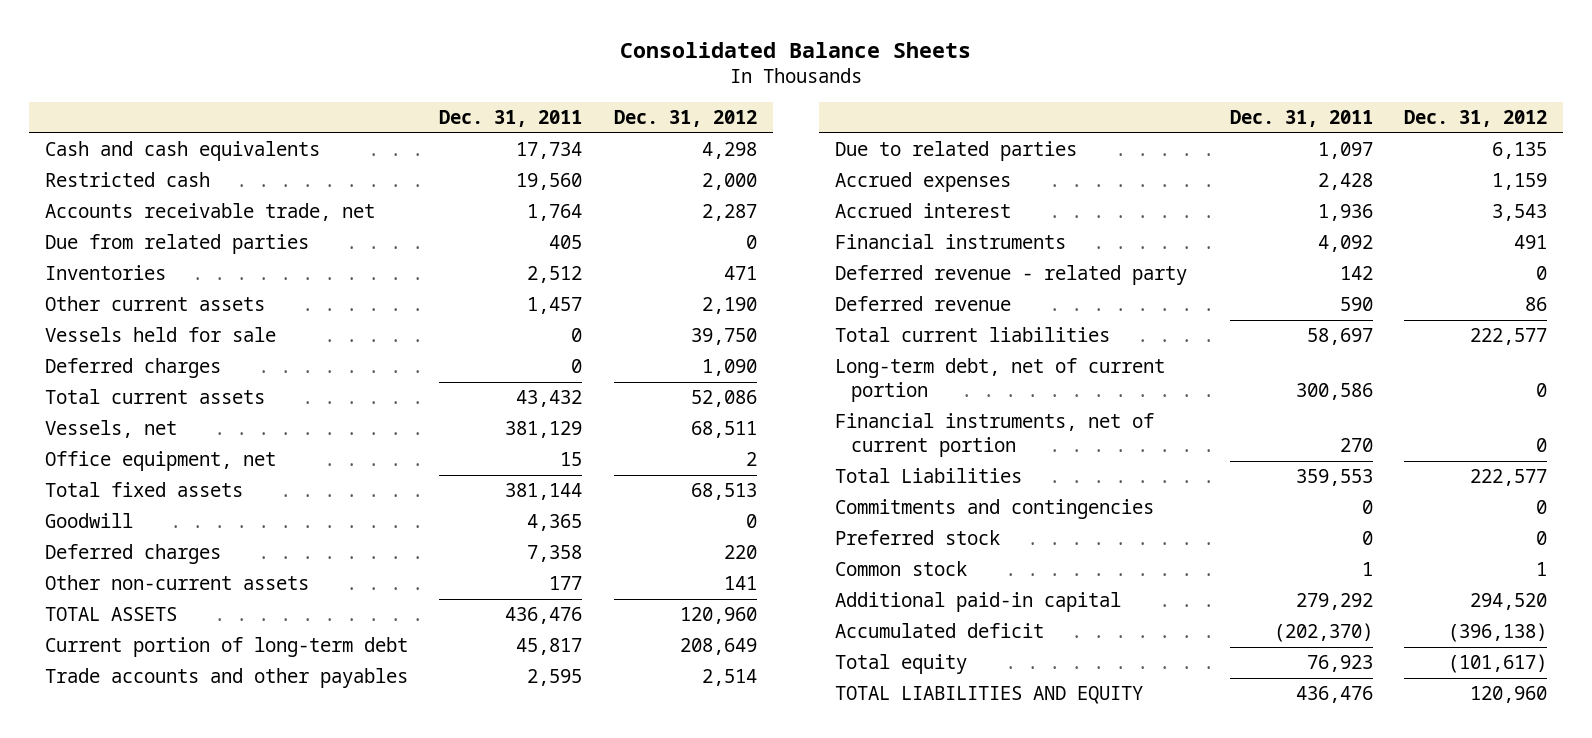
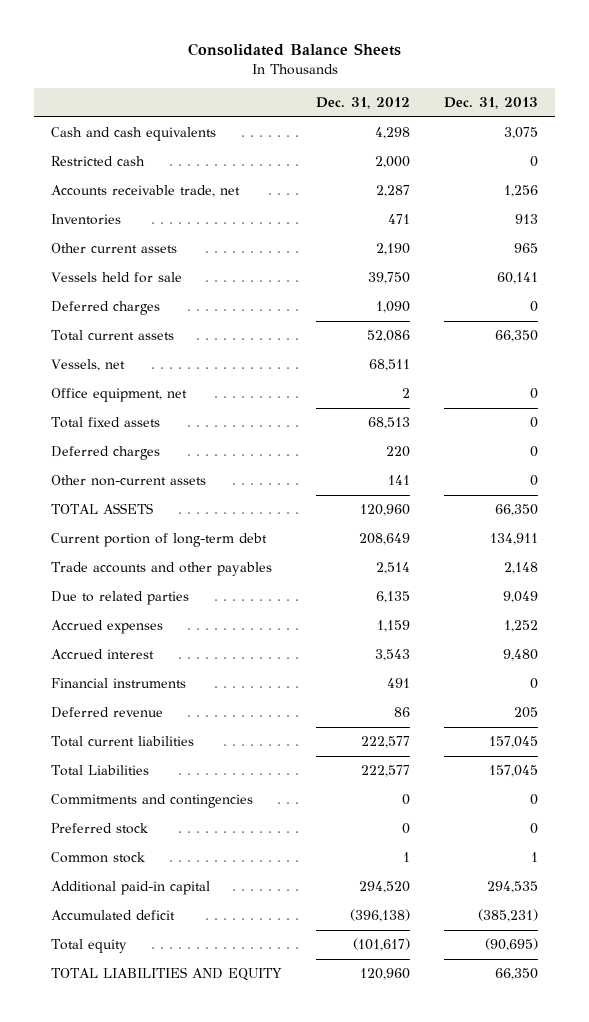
[439,110,583,128] Dec. 31, 2011 -> none
none -> [444,96,539,109] Dec. 31, 2013
[44,234,309,255] Due from related parties -> none
[44,513,133,529] Goodwill -> none
[835,265,1188,286] Deferred revenue - related party -> none
[835,358,1166,403] Long-term debt, net of current portion -> none
[835,413,1155,458] Financial instruments, net of current portion -> none

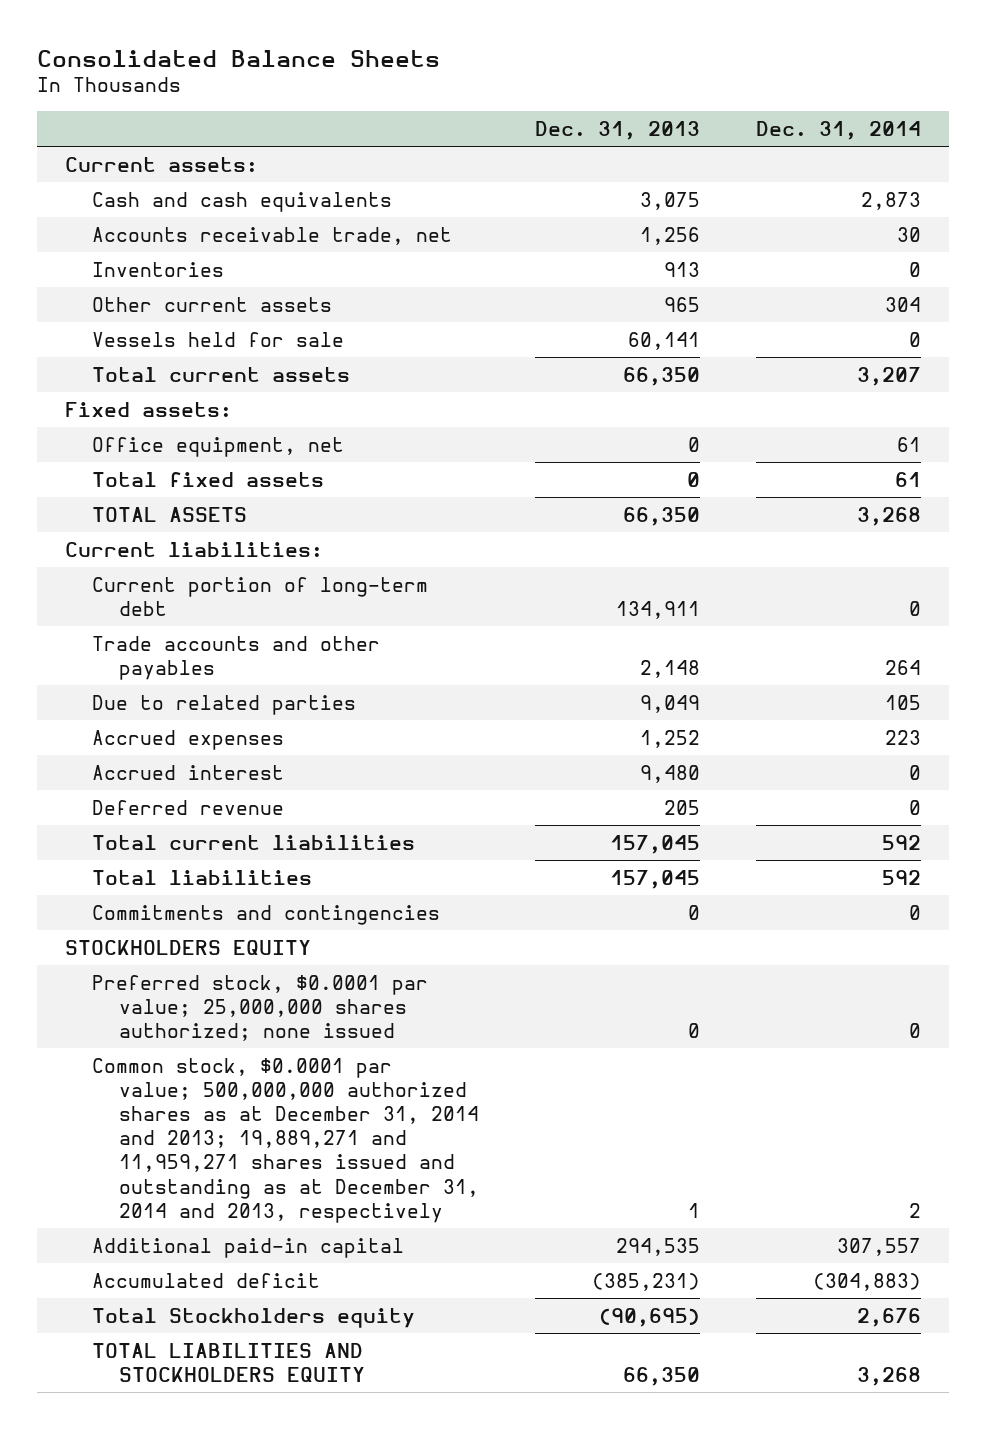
[316,96,411,109] Dec. 31, 2012 -> none
none -> [756,121,922,141] Dec. 31, 2014
none -> [65,156,259,172] Current assets:
[50,156,145,167] Restricted cash -> none
[50,301,160,316] Deferred charges -> none
[50,359,125,372] Vessels, net -> none
none -> [65,401,233,417] Fixed assets:
[50,446,160,461] Deferred charges -> none
[50,475,206,487] Other non-current assets -> none
none -> [65,541,324,557] Current liabilities:
[50,678,186,689] Financial instruments -> none
[50,765,149,777] Total Liabilities -> [92,869,313,885] Total liabilities
none -> [65,939,312,955] STOCKHOLDERS EQUITY
[50,823,148,835] Preferred stock -> [92,974,429,1042] Preferred stock, $0.0001 par value; 25,000,000 shares authorized; none issued
[50,852,145,864] Common stock -> [92,1057,480,1223] Common stock, $0.0001 par value; 500,000,000 authorized shares as at December 31, 2014 and 2013; 19,889,271 and 11,959,271 shares issued and outstanding as at December 31, 2014 and 2013, respectively
[50,939,127,954] Total equity -> [92,1307,416,1328] Total Stockholders equity
[50,967,282,982] TOTAL LIABILITIES AND EQUITY -> [92,1342,366,1382] TOTAL LIABILITIES AND STOCKHOLDERS EQUITY

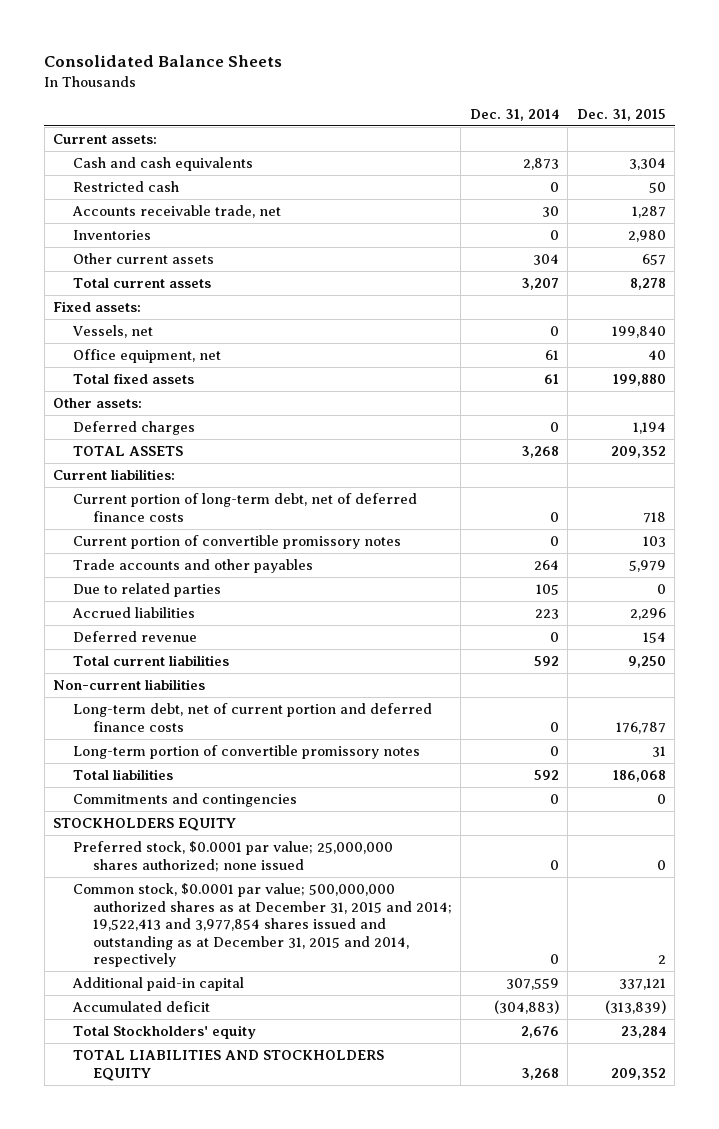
[535,121,701,141] Dec. 31, 2013 -> none
none -> [576,108,666,121] Dec. 31, 2015
none -> [73,181,180,193] Restricted cash
[92,331,345,347] Vessels held for sale -> none
none -> [72,325,154,339] Vessels, net
none -> [53,398,143,409] Other assets:
none -> [73,421,196,436] Deferred charges
[92,576,429,616] Current portion of long-term debt -> [73,493,418,522] Current portion of long-term debt, net of deferred finance costs
none -> [73,535,402,550] Current portion of convertible promissory notes
[92,764,285,780] Accrued interest -> none
[92,729,285,750] Accrued expenses -> [72,607,196,619] Accrued liabilities
none -> [53,679,206,691] Non-current liabilities
none -> [73,703,433,732] Long-term debt, net of current portion and deferred finance costs
none -> [73,745,421,760] Long-term portion of convertible promissory notes
[92,1057,480,1223] Common stock, $0.0001 par value; 500,000,000 authorized shares as at December 31, 2014 and 2013; 19,889,271 and 11,959,271 shares issued and outstanding as at December 31, 2014 and 2013, respectively -> [73,883,452,968] Common stock, $0.0001 par value; 500,000,000 authorized shares as at December 31, 2015 and 2014; 19,522,413 and 3,977,854 shares issued and outstanding as at December 31, 2015 and 2014, respectively
[909,1202,922,1218] 2 -> [549,954,559,965] 0
[837,1237,922,1256] 307,557 -> [505,978,559,991] 307,559
[92,1307,416,1328] Total Stockholders equity -> [73,1025,257,1040] Total Stockholders' equity

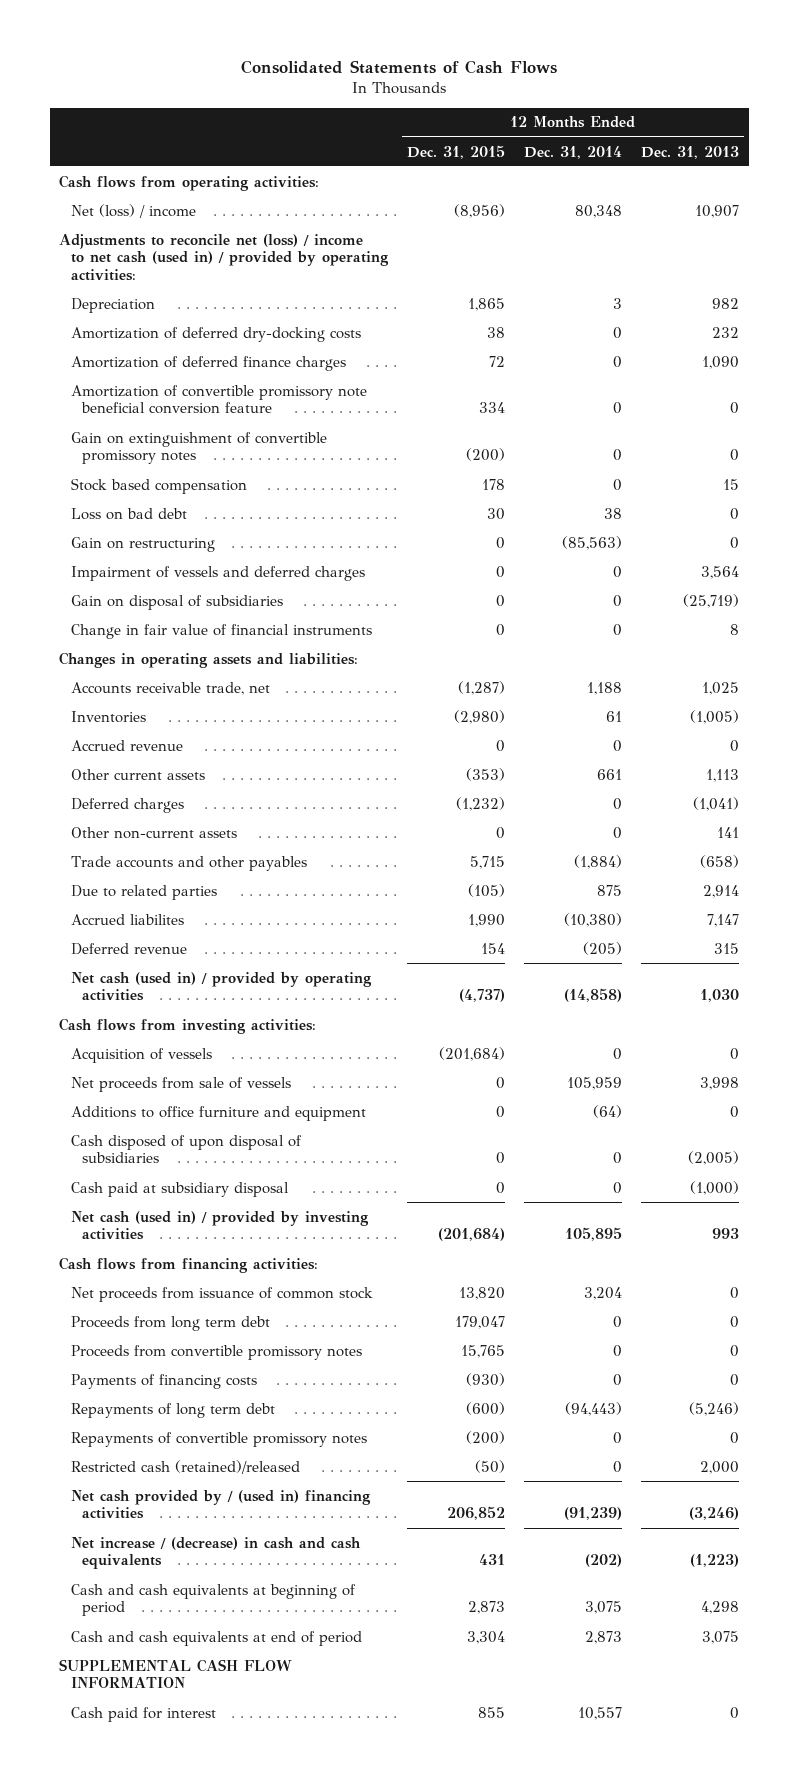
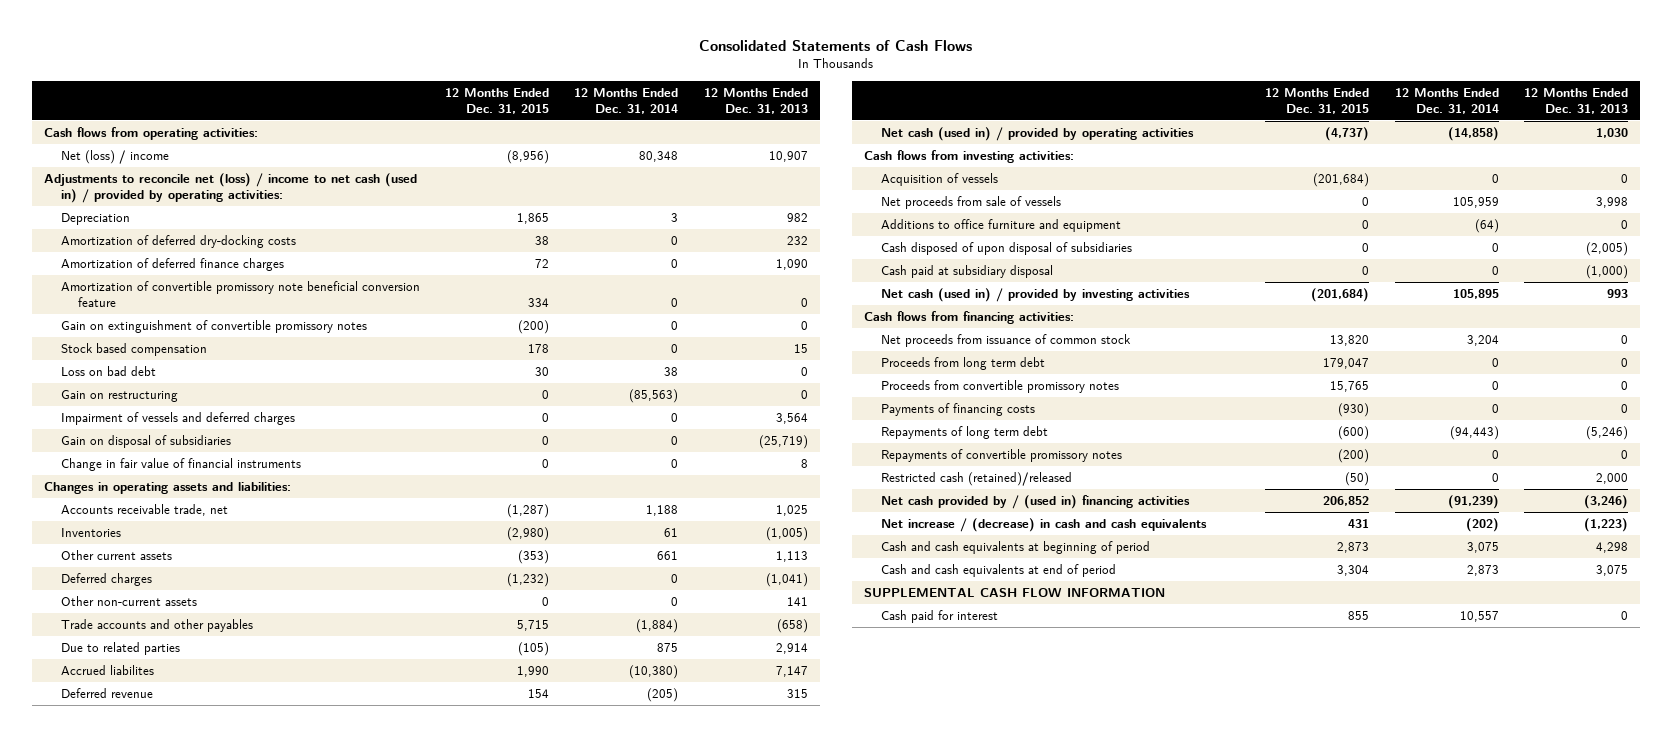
[70,739,183,751] Accrued revenue -> none

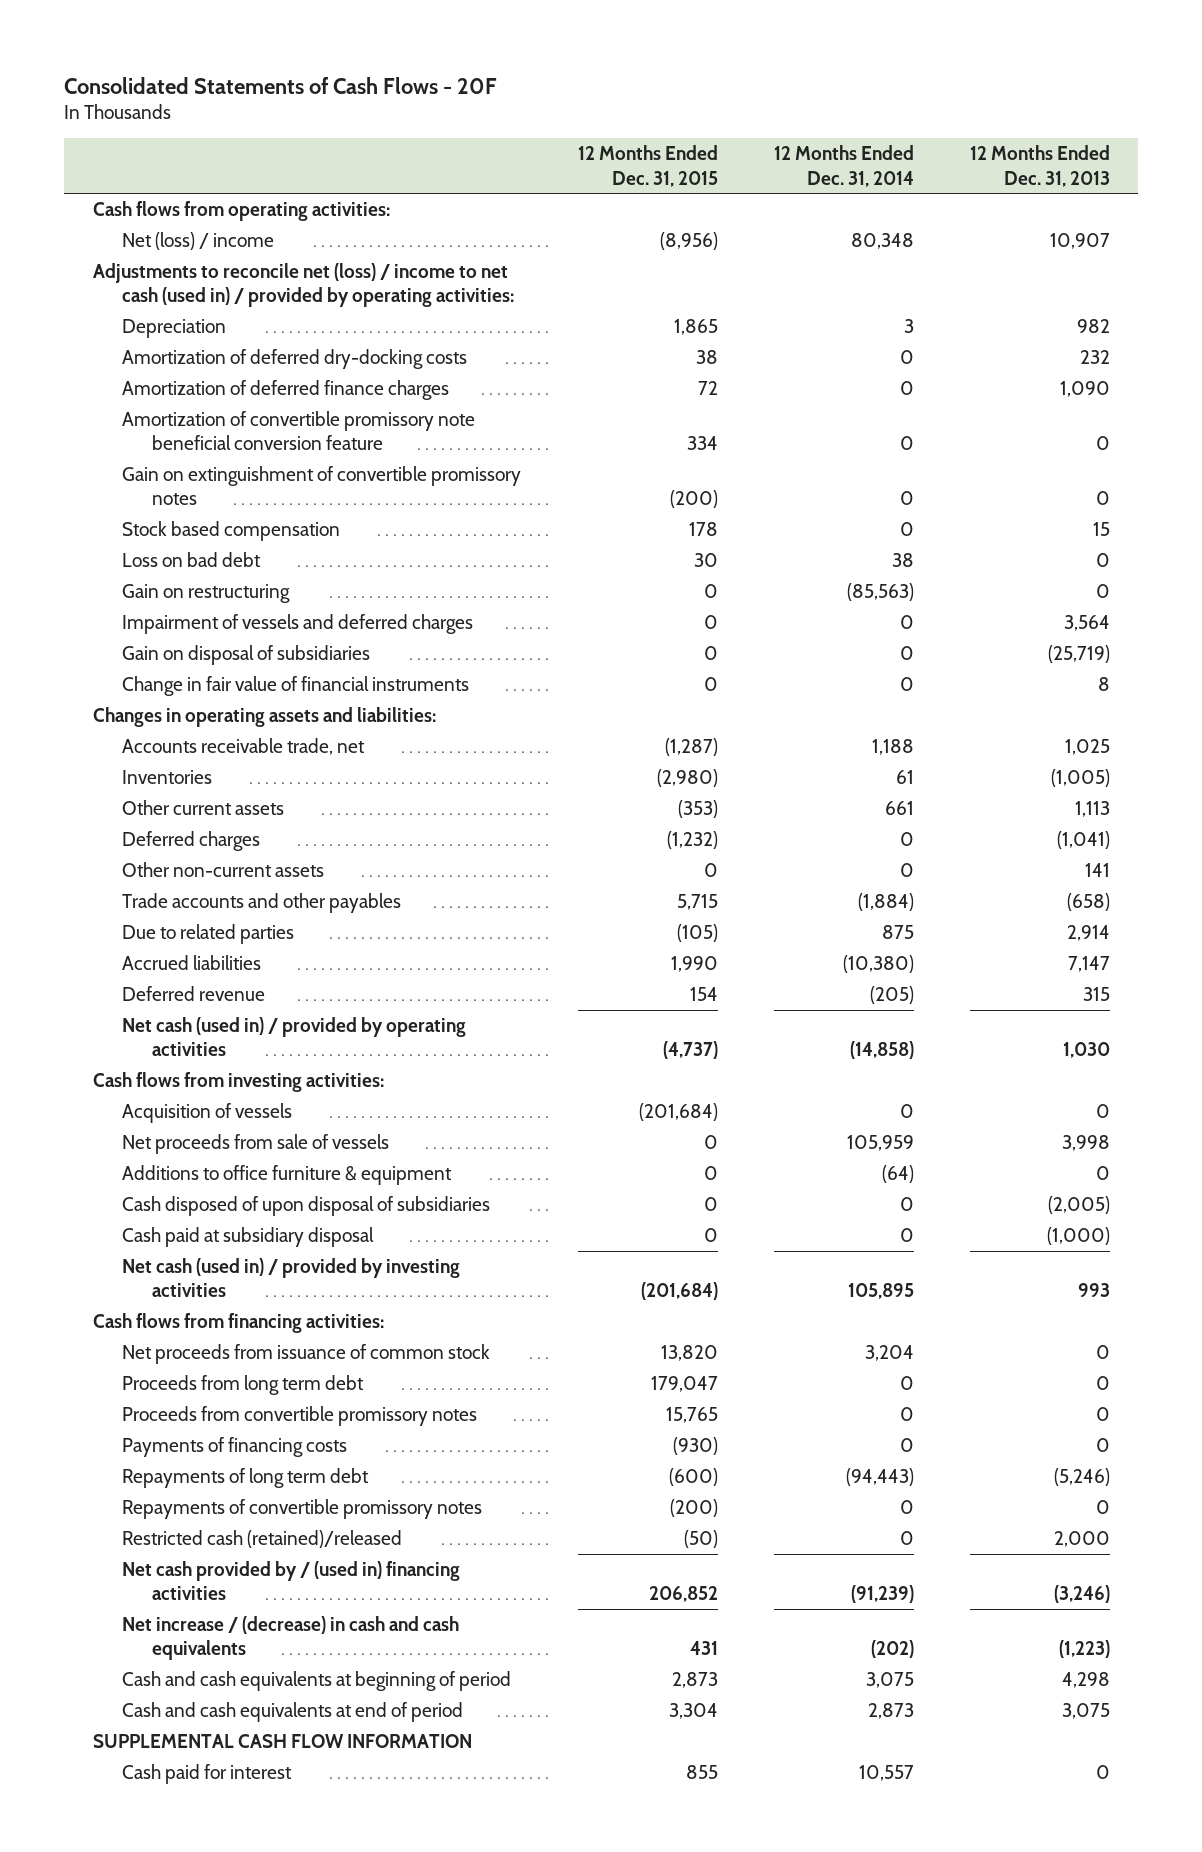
[699,40,973,52] Consolidated Statements of Cash Flows -> [64,76,498,94] Consolidated Statements of Cash Flows - 20F
[60,664,154,675] Accrued liabilites -> [122,954,262,970] Accrued liabilities
[881,218,1122,232] Additions to office furniture and equipment -> [122,1164,453,1185] Additions to office furniture & equipment

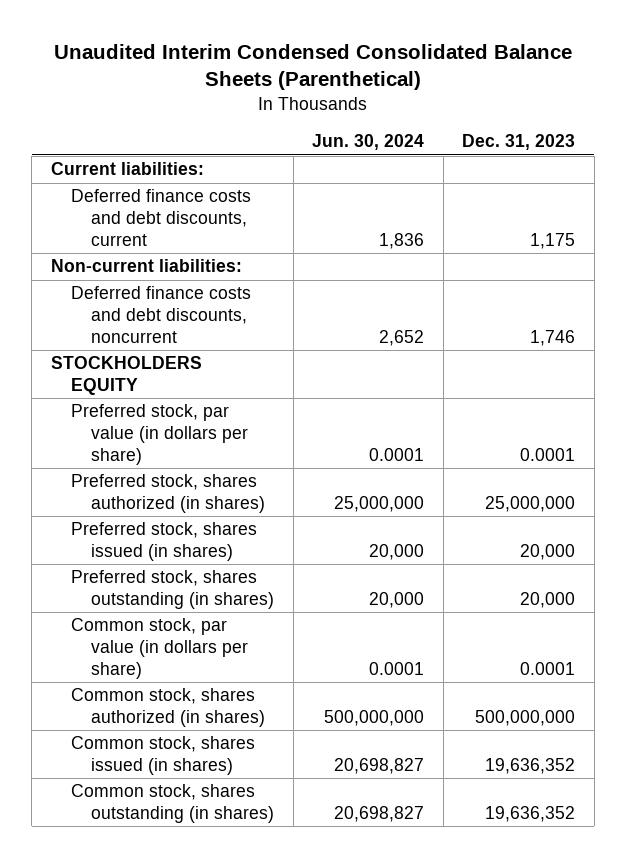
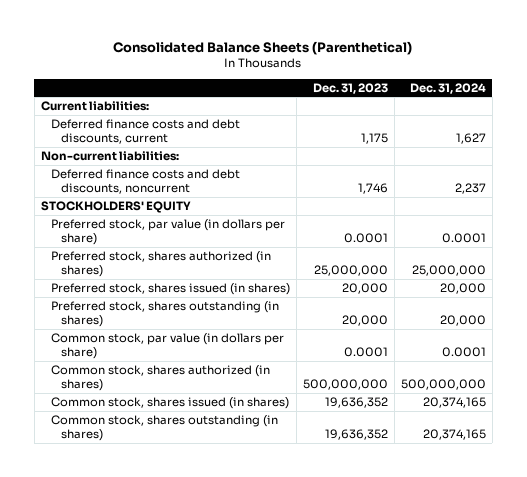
[53,44,572,91] Unaudited Interim Condensed Consolidated Balance Sheets (Parenthetical) -> [113,41,413,56] Consolidated Balance Sheets (Parenthetical)
[312,134,425,151] Jun. 30, 2024 -> none
none -> [409,82,486,94] Dec. 31, 2024
[50,356,202,396] STOCKHOLDERS EQUITY -> [40,201,191,214] STOCKHOLDERS' EQUITY

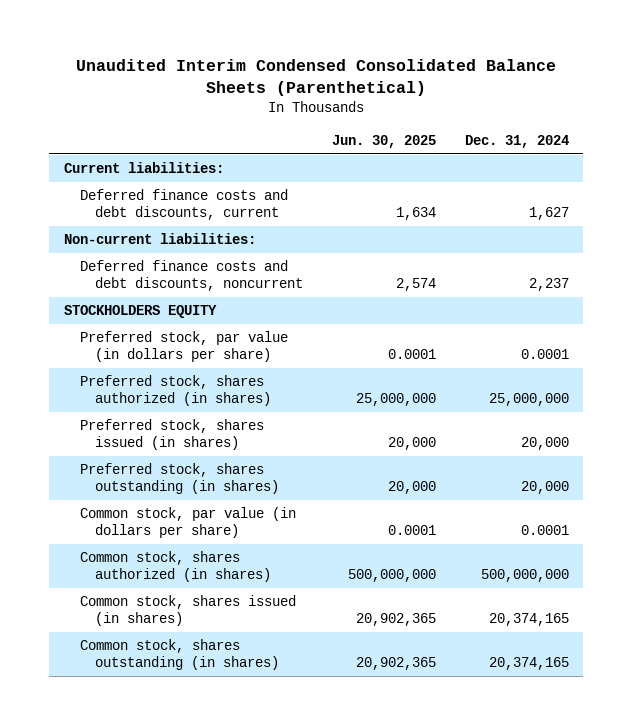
[113,41,413,56] Consolidated Balance Sheets (Parenthetical) -> [76,59,557,97] Unaudited Interim Condensed Consolidated Balance Sheets (Parenthetical)
[312,82,388,94] Dec. 31, 2023 -> none
none -> [332,134,437,148] Jun. 30, 2025
[40,201,191,214] STOCKHOLDERS' EQUITY -> [63,305,217,319] STOCKHOLDERS EQUITY

